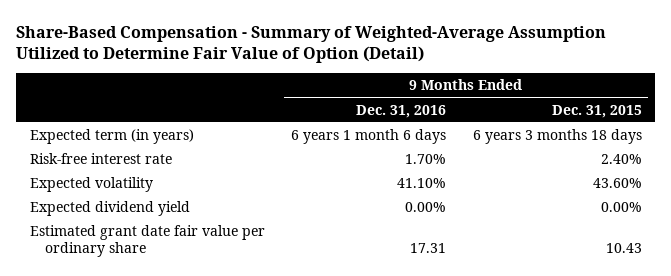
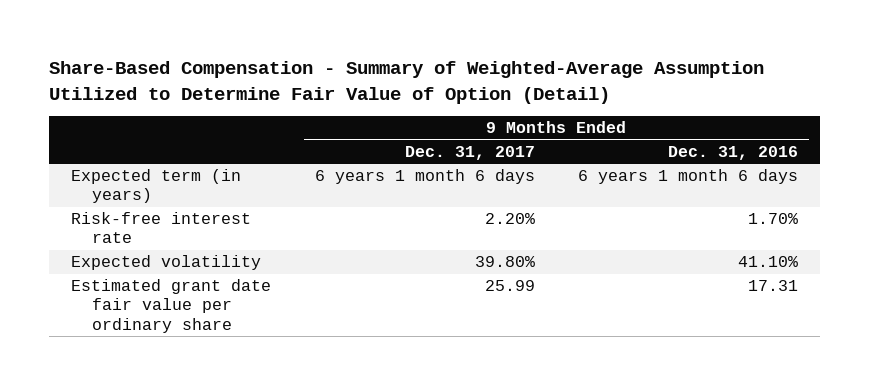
[551,104,642,118] Dec. 31, 2015 -> none
none -> [404,145,535,160] Dec. 31, 2017
[29,201,190,217] Expected dividend yield -> none

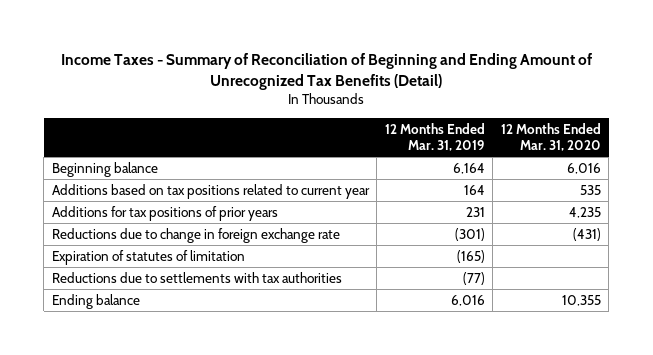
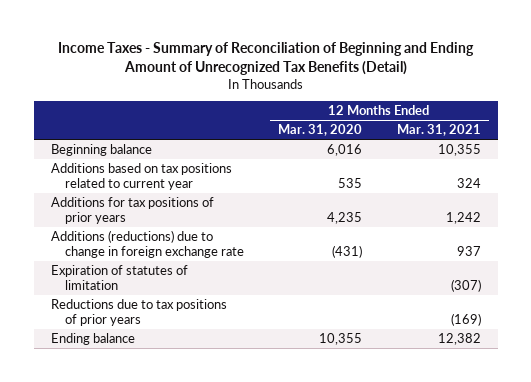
[384,122,485,151] 12 Months Ended Mar. 31, 2019 -> none
none -> [396,123,481,136] Mar. 31, 2021
[51,227,340,243] Reductions due to change in foreign exchange rate -> [50,229,245,259] Additions (reductions) due to change in foreign exchange rate
[51,271,342,283] Reductions due to settlements with tax authorities -> none
none -> [50,298,227,327] Reductions due to tax positions of prior years

